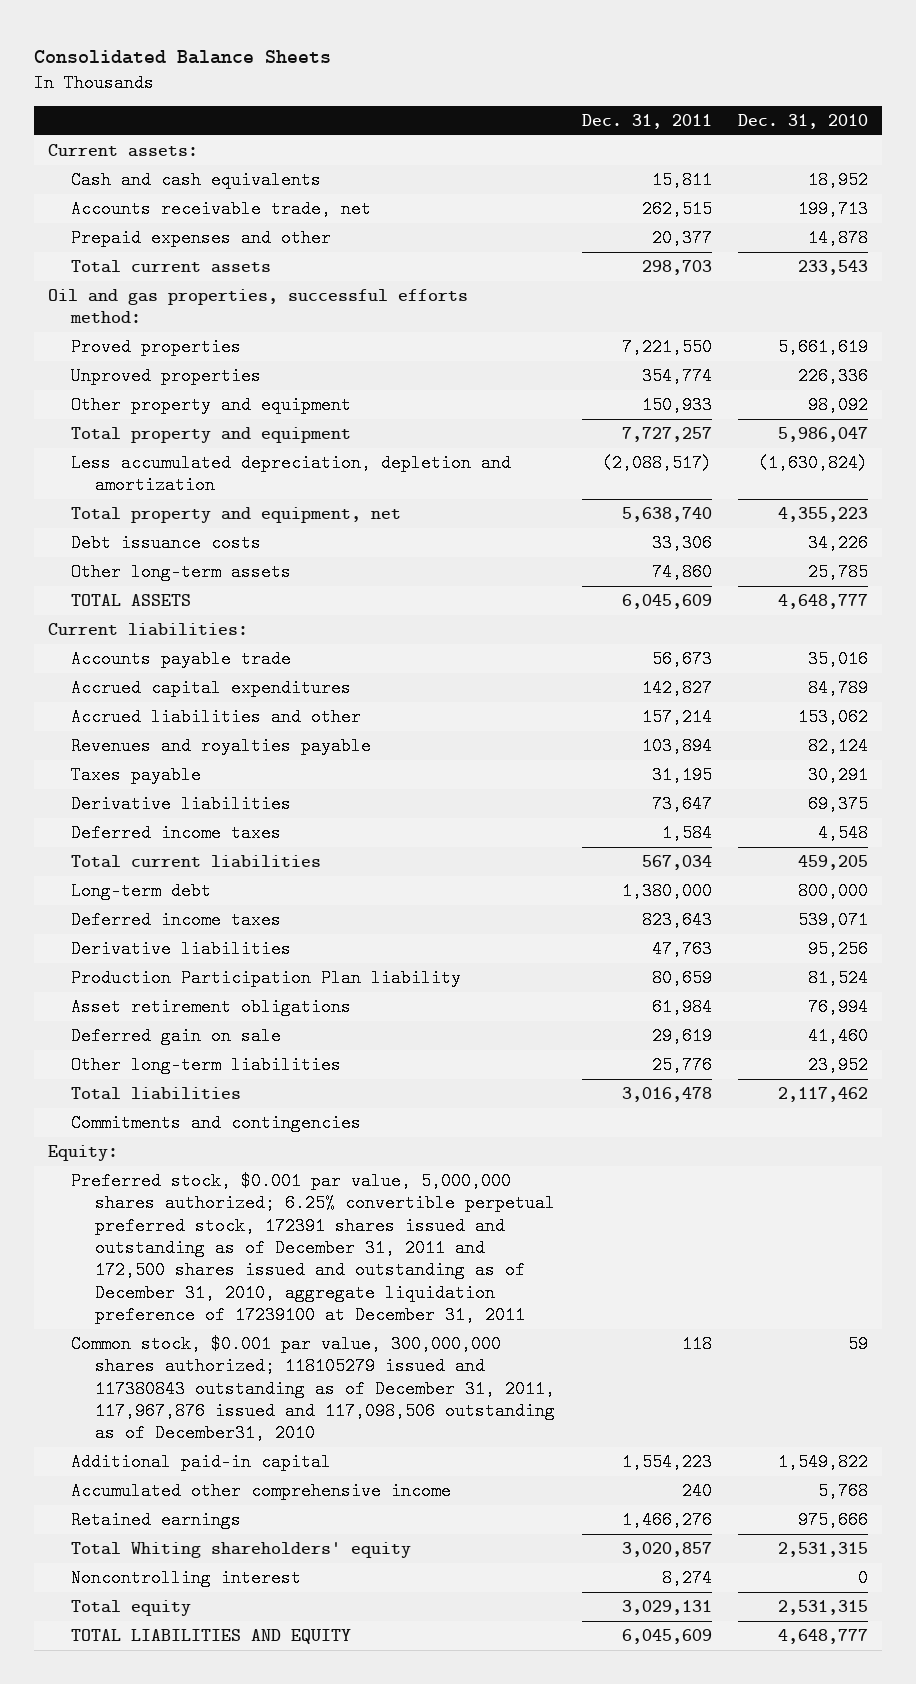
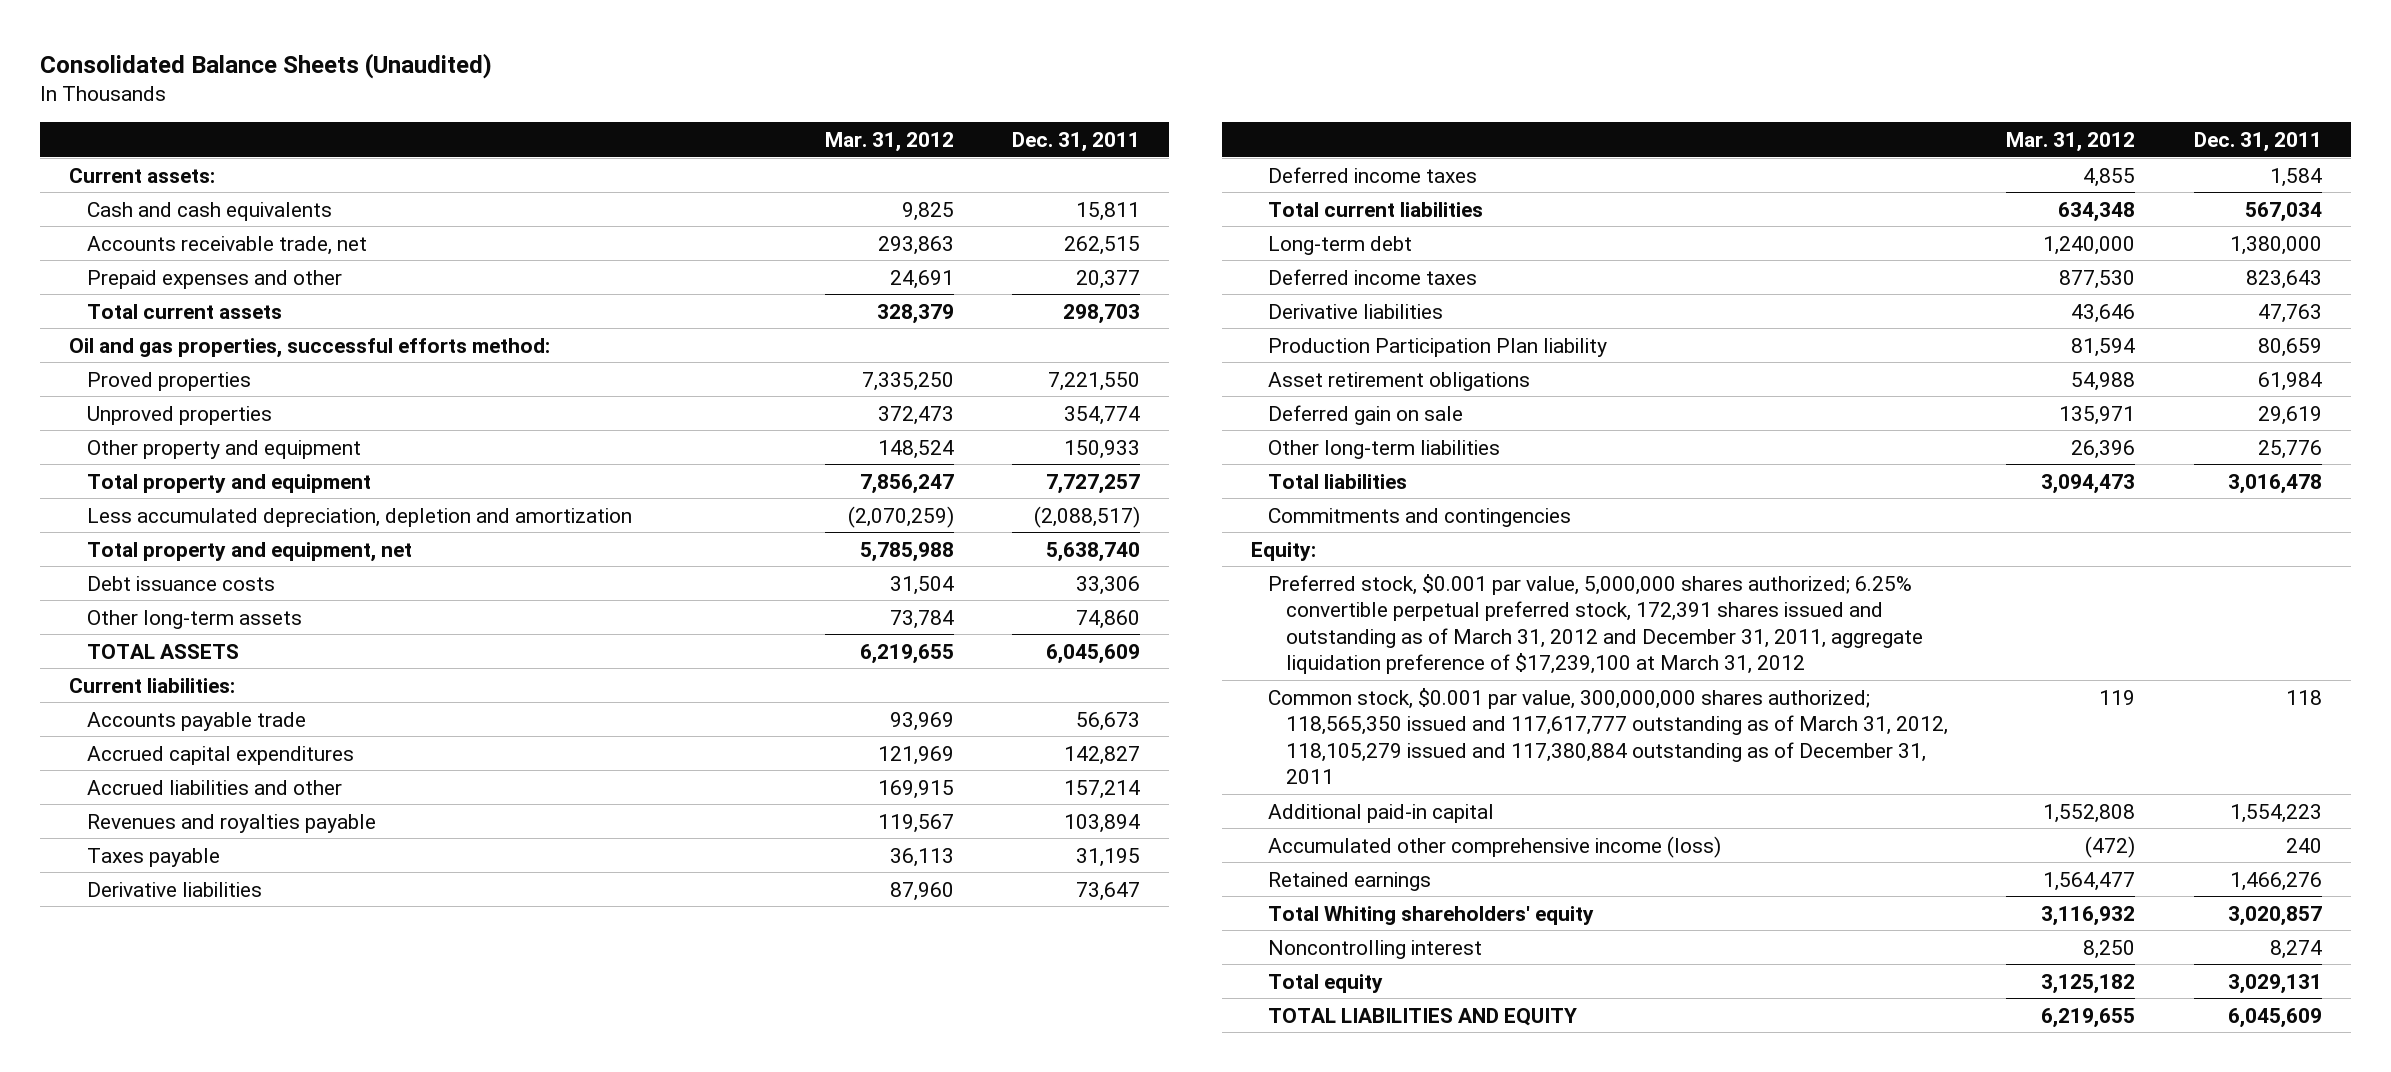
[34,49,332,64] Consolidated Balance Sheets -> [40,52,493,79] Consolidated Balance Sheets (Unaudited)
[738,113,869,129] Dec. 31, 2010 -> none
none -> [824,131,954,152] Mar. 31, 2012
[71,1171,555,1324] Preferred stock, $0.001 par value, 5,000,000 shares authorized; 6.25% convertible perpetual preferred stock, 172391 shares issued and outstanding as of December 31, 2011 and 172,500 shares issued and outstanding as of December 31, 2010, aggregate liquidation preference of 17239100 at December 31, 2011 -> [1268,573,1923,675] Preferred stock, $0.001 par value, 5,000,000 shares authorized; 6.25% convertible perpetual preferred stock, 172,391 shares issued and outstanding as of March 31, 2012 and December 31, 2011, aggregate liquidation preference of $17,239,100 at March 31, 2012
[71,1334,555,1443] Common stock, $0.001 par value, 300,000,000 shares authorized; 118105279 issued and 117380843 outstanding as of December 31, 2011, 117,967,876 issued and 117,098,506 outstanding as of December31, 2010 -> [1268,687,1948,785] Common stock, $0.001 par value, 300,000,000 shares authorized; 118,565,350 issued and 117,617,777 outstanding as of March 31, 2012, 118,105,279 issued and 117,380,884 outstanding as of December 31, 2011
[71,1481,452,1500] Accumulated other comprehensive income -> [1268,835,1722,858] Accumulated other comprehensive income (loss)

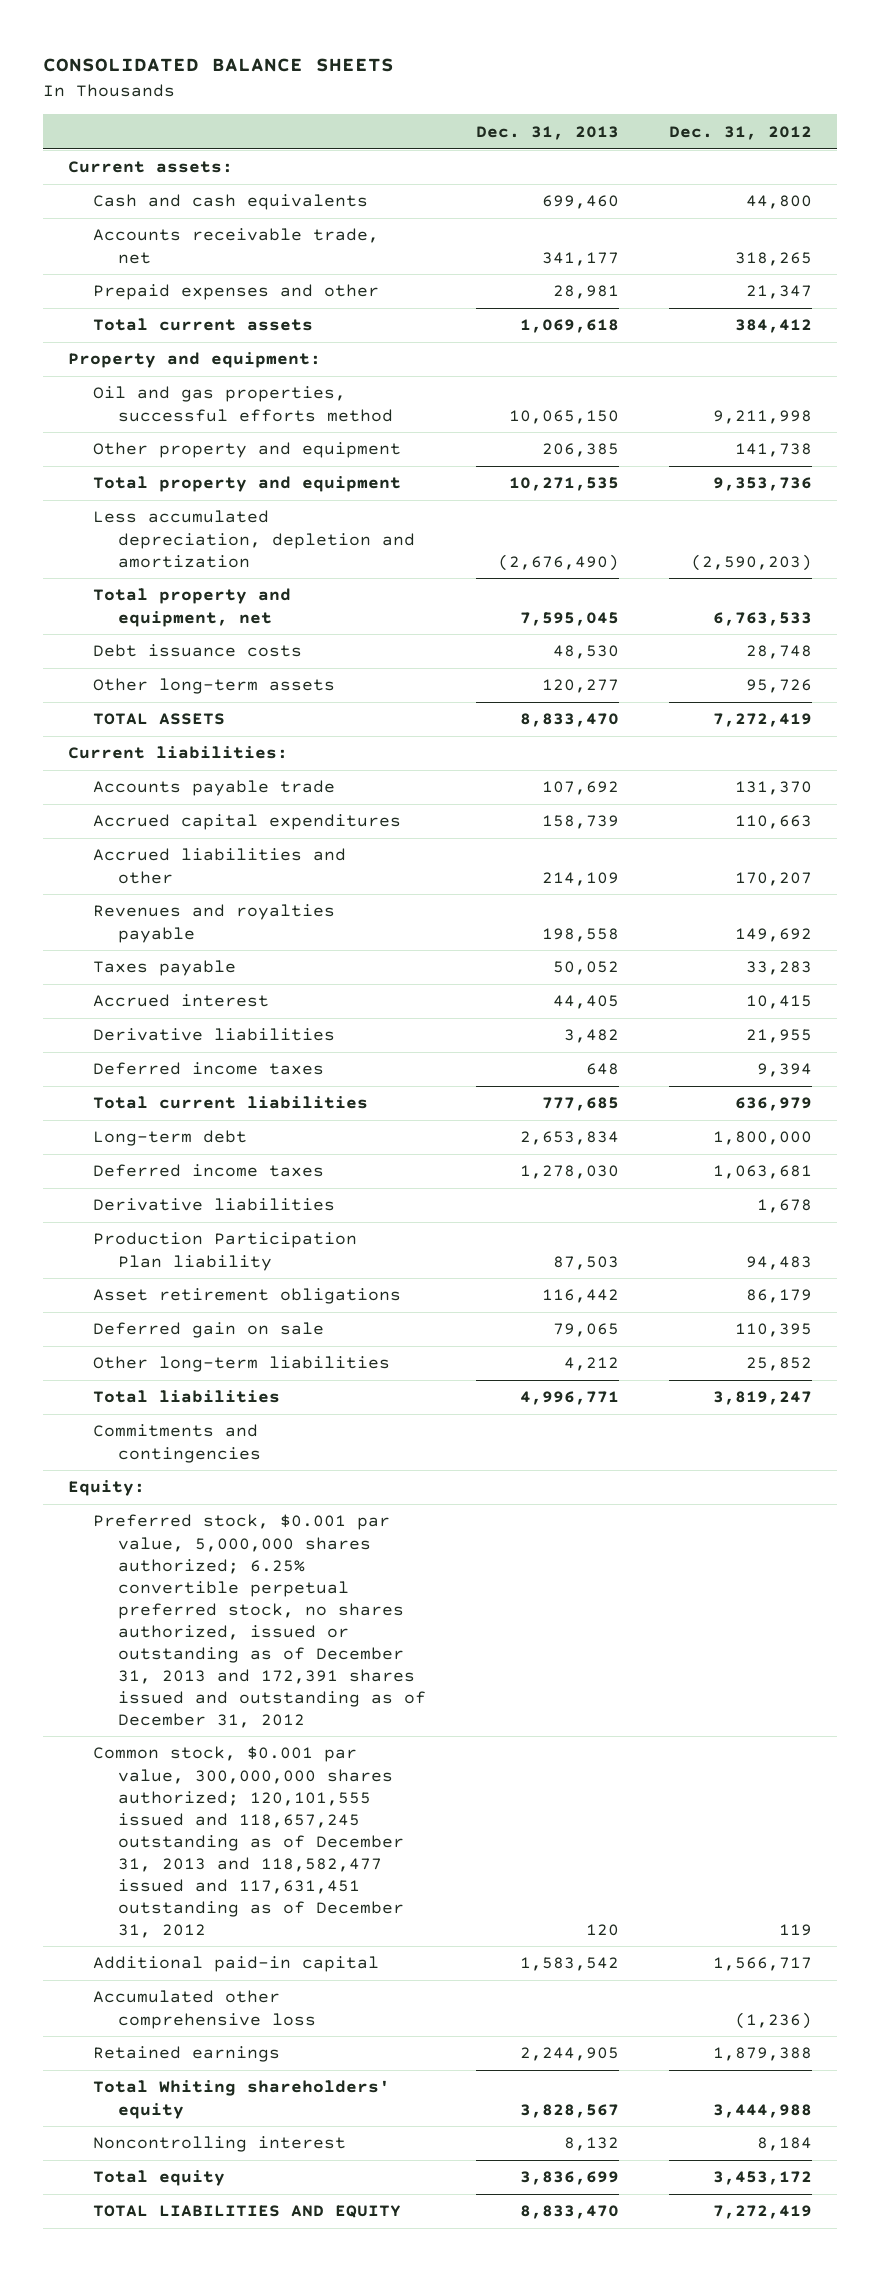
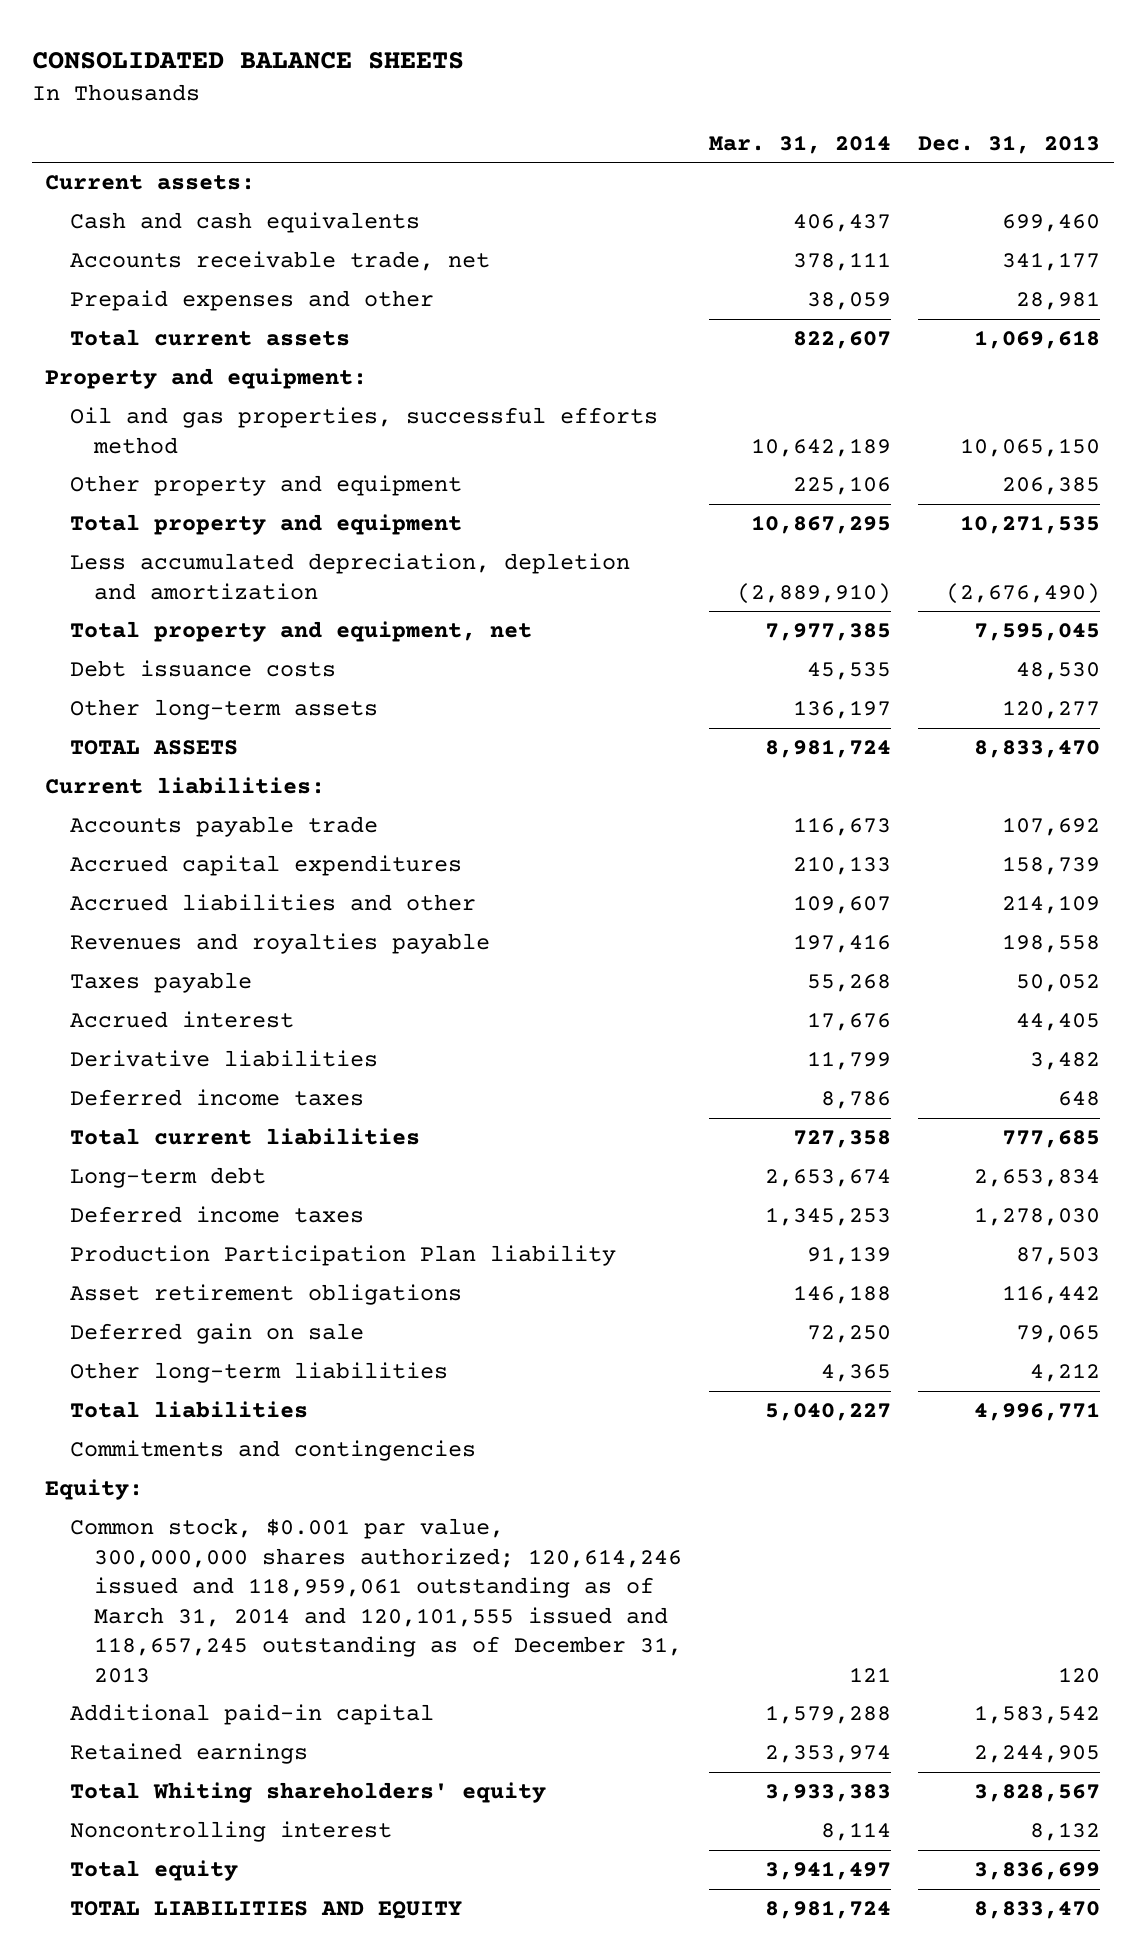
[668,125,812,140] Dec. 31, 2012 -> none
none -> [709,134,892,154] Mar. 31, 2014
[92,1198,335,1212] Derivative liabilities -> none
[92,1514,426,1728] Preferred stock, $0.001 par value, 5,000,000 shares authorized; 6.25% convertible perpetual preferred stock, no shares authorized, issued or outstanding as of December 31, 2013 and 172,391 shares issued and outstanding as of December 31, 2012 -> none
[92,1746,404,1938] Common stock, $0.001 par value, 300,000,000 shares authorized; 120,101,555 issued and 118,657,245 outstanding as of December 31, 2013 and 118,582,477 issued and 117,631,451 outstanding as of December 31, 2012 -> [69,1518,682,1683] Common stock, $0.001 par value, 300,000,000 shares authorized; 120,614,246 issued and 118,959,061 outstanding as of March 31, 2014 and 120,101,555 issued and 118,657,245 outstanding as of December 31, 2013
[92,1990,316,2029] Accumulated other comprehensive loss -> none

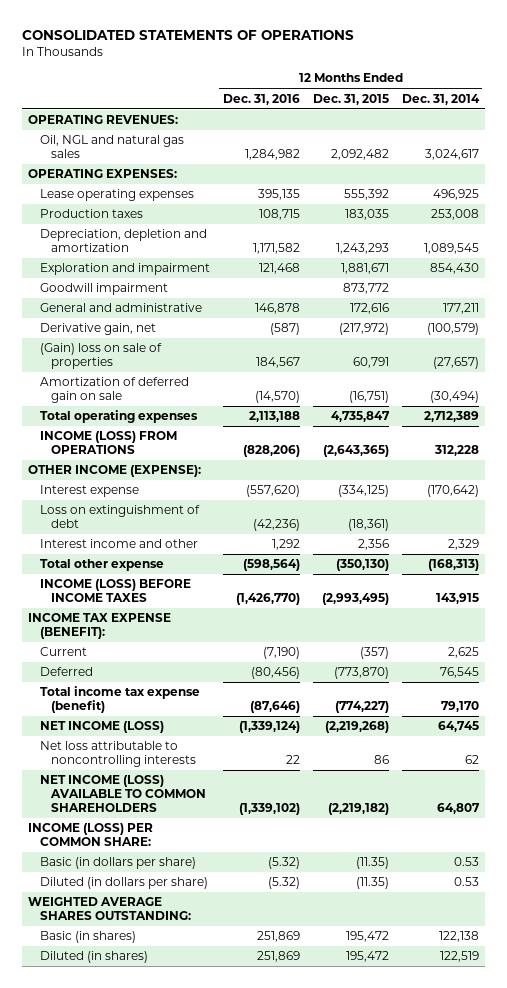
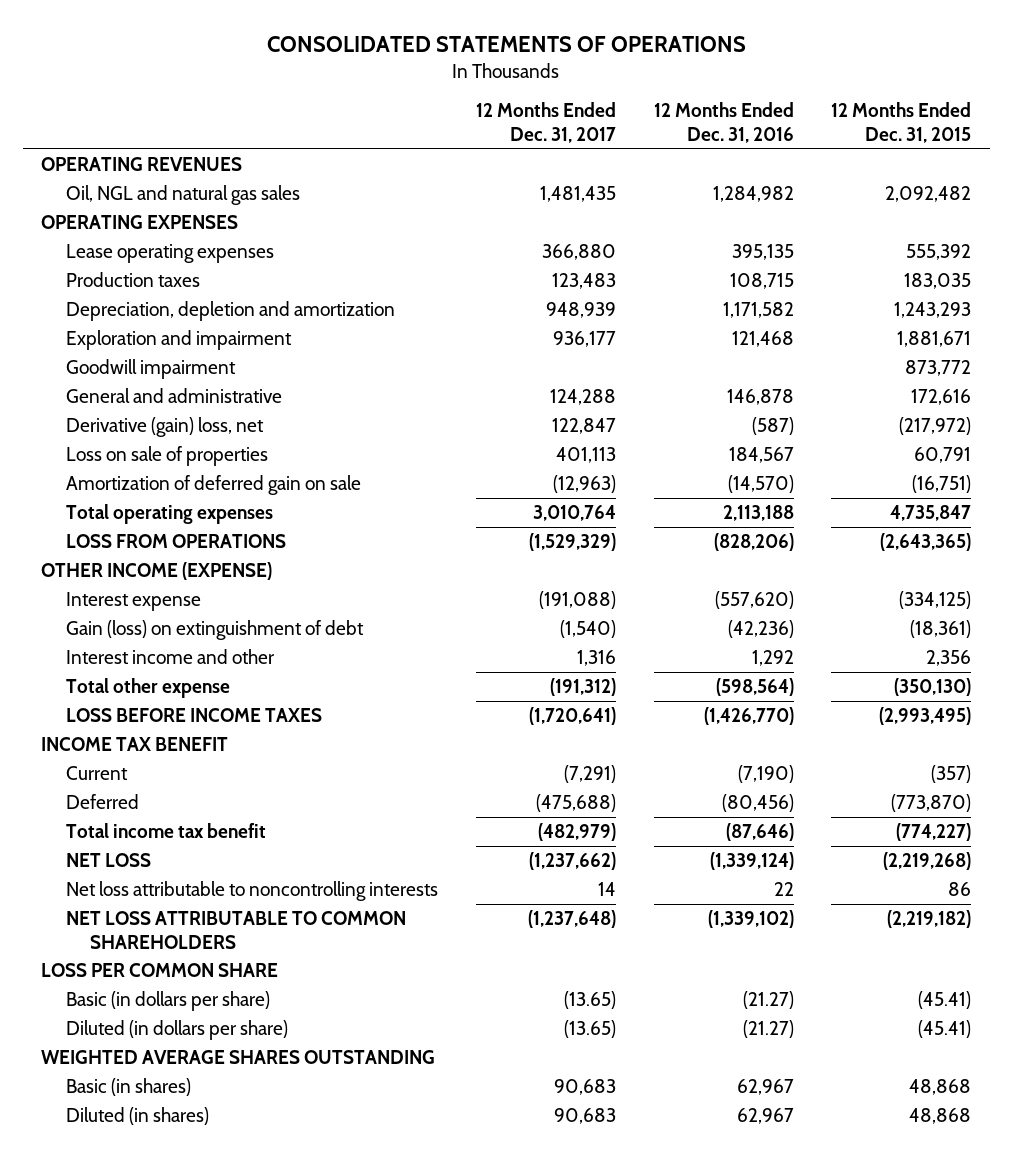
[401,93,480,105] Dec. 31, 2014 -> none
none -> [475,102,616,144] 12 Months Ended Dec. 31, 2017
[28,115,179,125] OPERATING REVENUES: -> [41,156,243,171] OPERATING REVENUES
[28,169,178,179] OPERATING EXPENSES: -> [41,214,239,229] OPERATING EXPENSES
[39,323,156,336] Derivative gain, net -> [65,416,264,437] Derivative (gain) loss, net
[39,343,162,370] (Gain) loss on sale of properties -> [65,445,268,466] Loss on sale of properties
[39,431,177,455] INCOME (LOSS) FROM OPERATIONS -> [65,533,286,548] LOSS FROM OPERATIONS
[28,465,202,478] OTHER INCOME (EXPENSE): -> [41,561,273,580] OTHER INCOME (EXPENSE)
[39,505,200,529] Loss on extinguishment of debt -> [65,619,364,640] Gain (loss) on extinguishment of debt
[39,579,191,603] INCOME (LOSS) BEFORE INCOME TAXES -> [65,707,322,722] LOSS BEFORE INCOME TAXES
[28,613,172,640] INCOME TAX EXPENSE (BENEFIT): -> [41,736,229,751] INCOME TAX BENEFIT
[39,686,200,714] Total income tax expense (benefit) -> [65,822,266,838] Total income tax benefit
[39,721,164,734] NET INCOME (LOSS) -> [65,852,151,867] NET LOSS
[39,775,207,813] NET INCOME (LOSS) AVAILABLE TO COMMON SHAREHOLDERS -> [65,910,406,949] NET LOSS ATTRIBUTABLE TO COMMON SHAREHOLDERS
[28,823,154,847] INCOME (LOSS) PER COMMON SHARE: -> [41,962,279,977] LOSS PER COMMON SHARE
[267,857,300,870] (5.32) -> [742,990,794,1009] (21.27)
[355,857,389,870] (11.35) -> [918,990,972,1009] (45.41)
[267,877,300,890] (5.32) -> [742,1019,794,1038] (21.27)
[355,877,389,890] (11.35) -> [918,1019,972,1038] (45.41)
[28,897,191,921] WEIGHTED AVERAGE SHARES OUTSTANDING: -> [41,1049,436,1064] WEIGHTED AVERAGE SHARES OUTSTANDING
[256,931,300,943] 251,869 -> [736,1078,794,1095] 62,967
[345,931,389,943] 195,472 -> [909,1078,972,1095] 48,868
[256,951,300,963] 251,869 -> [736,1107,794,1124] 62,967
[345,951,389,963] 195,472 -> [909,1107,972,1124] 48,868

